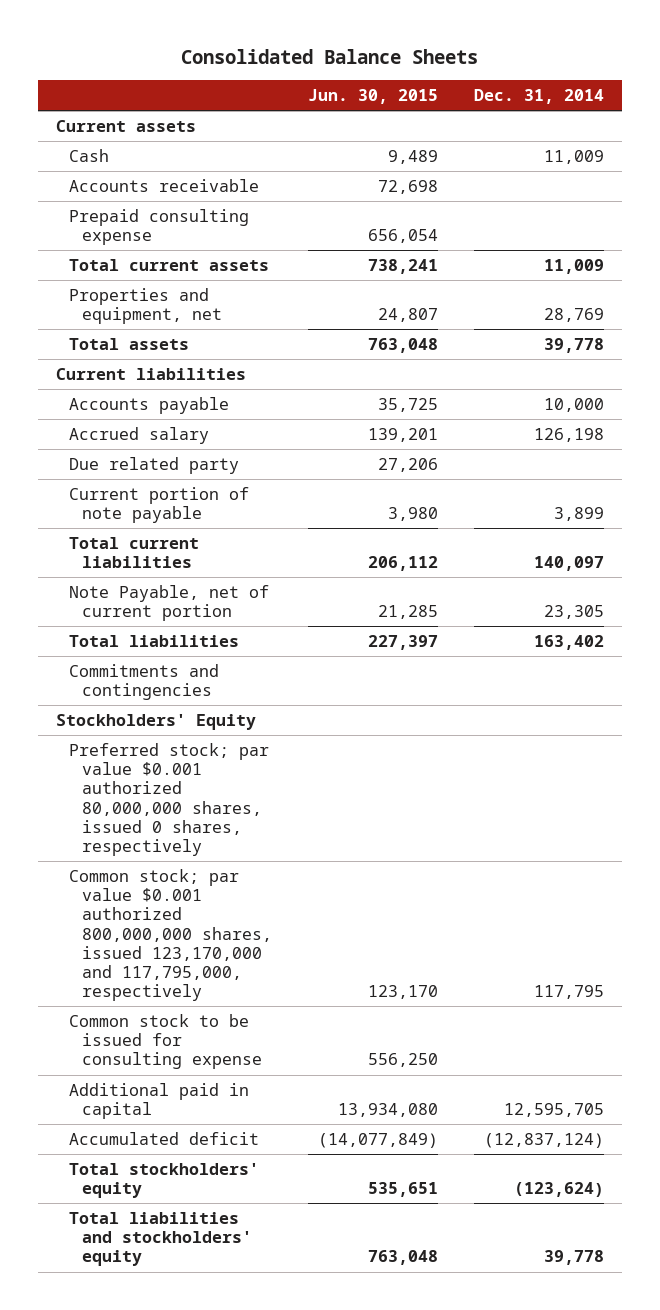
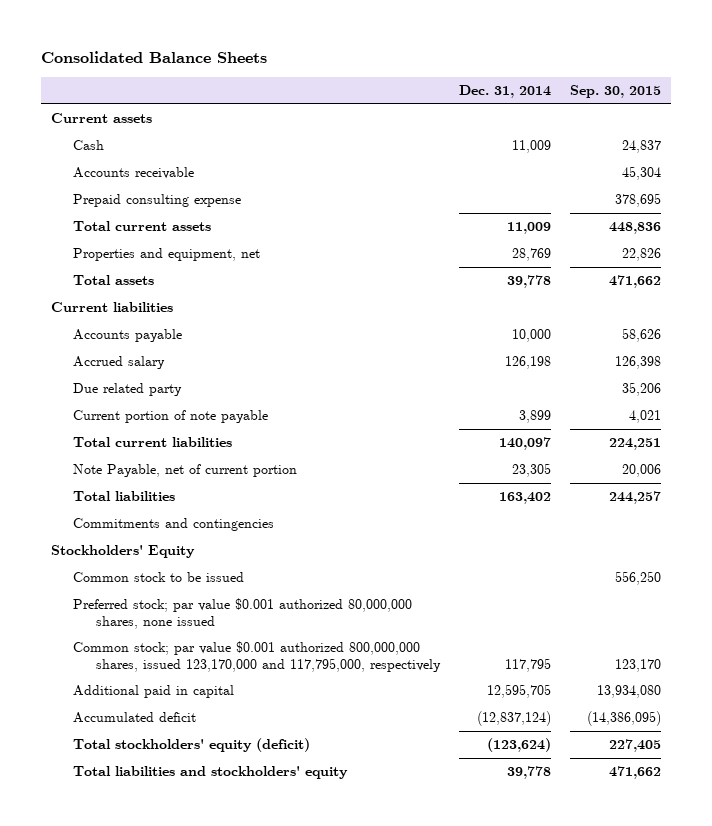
[307,89,438,105] Jun. 30, 2015 -> none
none -> [570,85,662,99] Sep. 30, 2015
none -> [73,572,245,583] Common stock to be issued
[69,743,270,856] Preferred stock; par value $0.001 authorized 80,000,000 shares, issued 0 shares, respectively -> [73,598,413,629] Preferred stock; par value $0.001 authorized 80,000,000 shares, none issued
[69,1014,262,1070] Common stock to be issued for consulting expense -> none
[69,1163,260,1199] Total stockholders' equity -> [73,738,311,753] Total stockholders' equity (deficit)

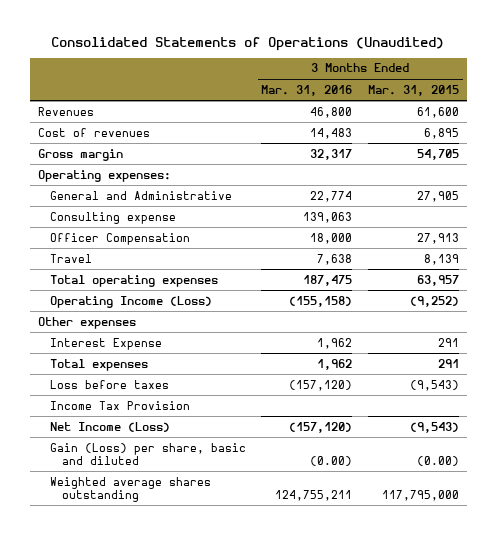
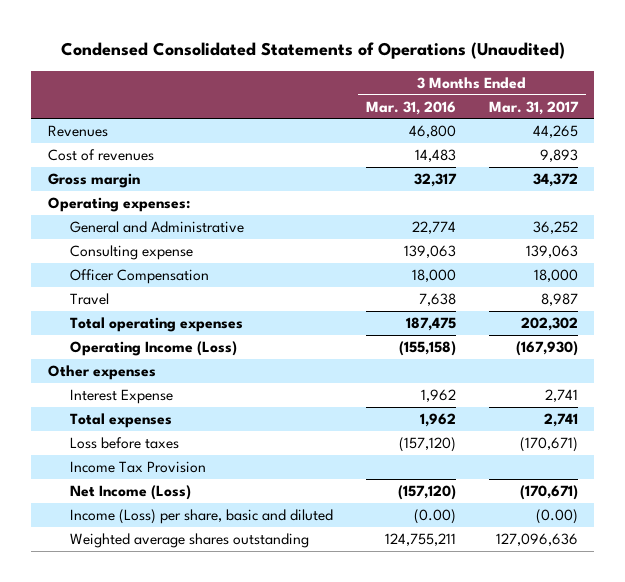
[51,36,445,51] Consolidated Statements of Operations (Unaudited) -> [60,42,565,60] Condensed Consolidated Statements of Operations (Unaudited)
[367,84,459,96] Mar. 31, 2015 -> none
none -> [488,100,579,115] Mar. 31, 2017
[49,442,246,465] Gain (Loss) per share, basic and diluted -> [70,509,334,525] Income (Loss) per share, basic and diluted

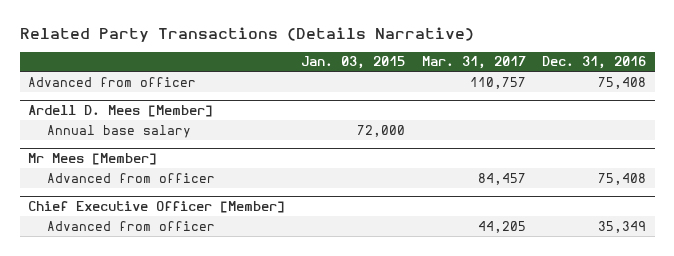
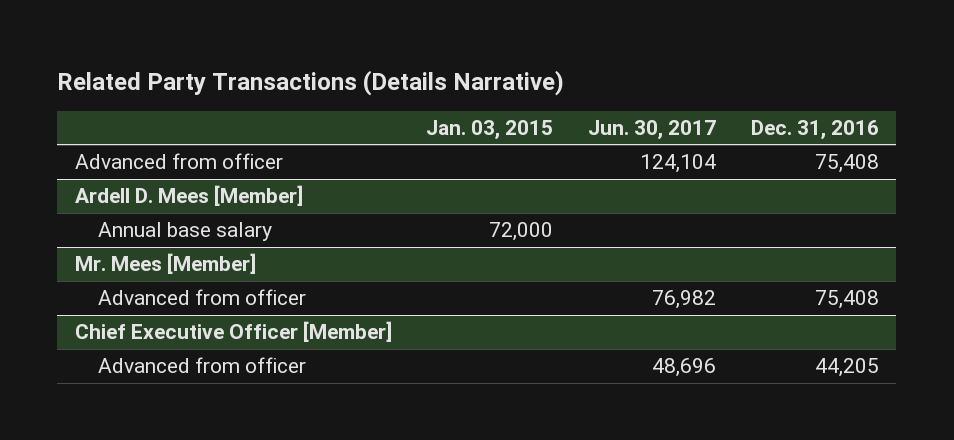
[421,56,526,70] Mar. 31, 2017 -> none
none -> [588,119,717,140] Jun. 30, 2017
[27,152,157,165] Mr Mees [Member] -> [74,253,256,275] Mr. Mees [Member]
[598,220,647,233] 35,349 -> [814,358,879,378] 44,205

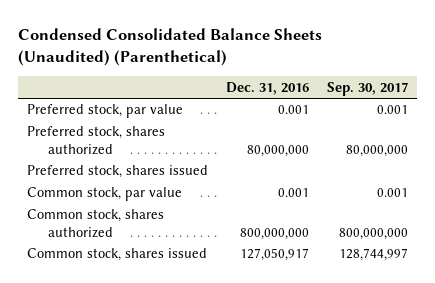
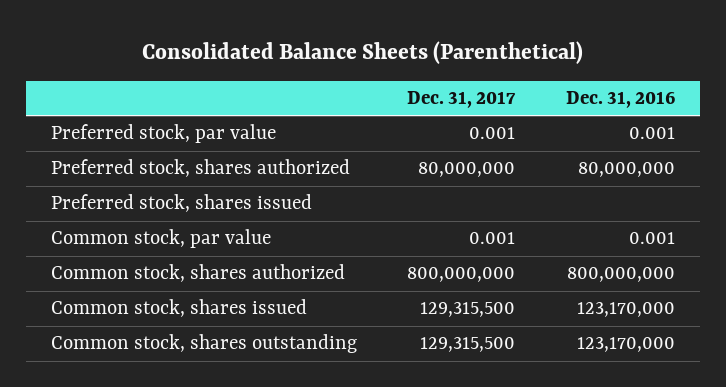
[17,27,322,67] Condensed Consolidated Balance Sheets (Unaudited) (Parenthetical) -> [141,41,583,65] Consolidated Balance Sheets (Parenthetical)
[327,81,409,96] Sep. 30, 2017 -> none
none -> [407,91,517,109] Dec. 31, 2017
[240,248,310,262] 127,050,917 -> [576,302,675,318] 123,170,000
none -> [50,334,357,354] Common stock, shares outstanding

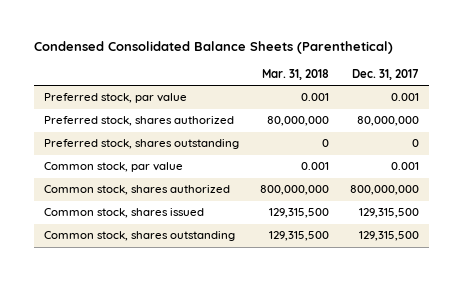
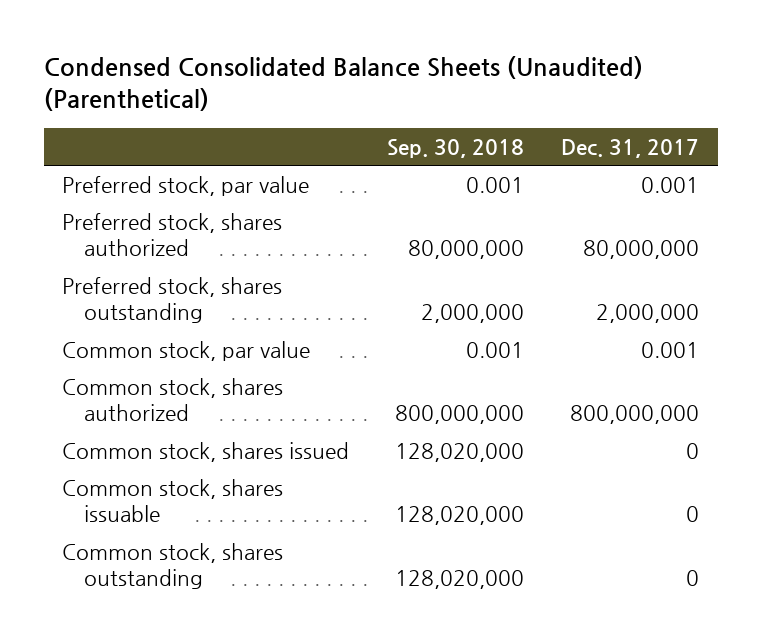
[33,41,393,55] Condensed Consolidated Balance Sheets (Parenthetical) -> [43,56,643,112] Condensed Consolidated Balance Sheets (Unaudited) (Parenthetical)
[261,69,329,81] Mar. 31, 2018 -> none
none -> [386,138,524,158] Sep. 30, 2018
[411,139,419,148] 0 -> [596,304,700,324] 2,000,000
[358,208,419,219] 129,315,500 -> [686,442,700,459] 0
none -> [62,478,284,523] Common stock, shares issuable
[358,231,419,242] 129,315,500 -> [686,570,700,587] 0

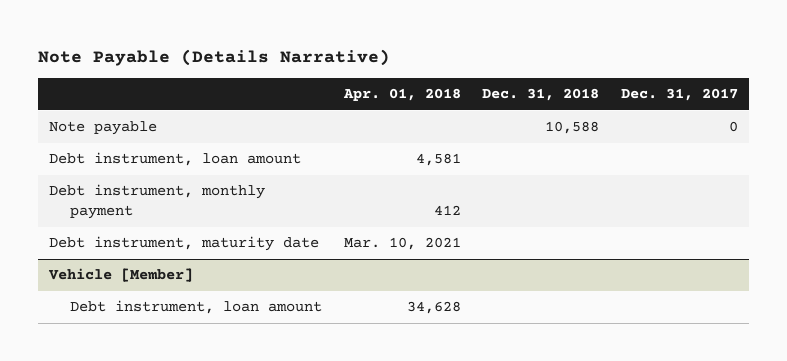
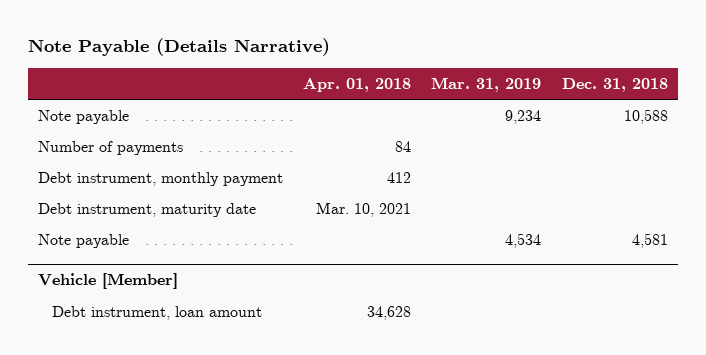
[620,88,738,102] Dec. 31, 2017 -> none
none -> [431,77,542,93] Mar. 31, 2019
[48,152,301,167] Debt instrument, loan amount -> none
none -> [38,141,184,156] Number of payments
none -> [38,234,130,249] Note payable

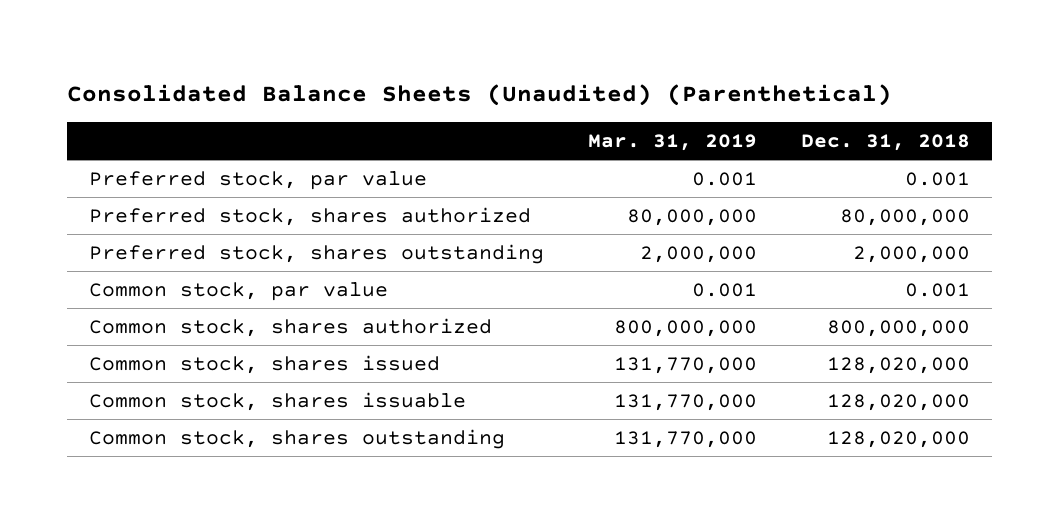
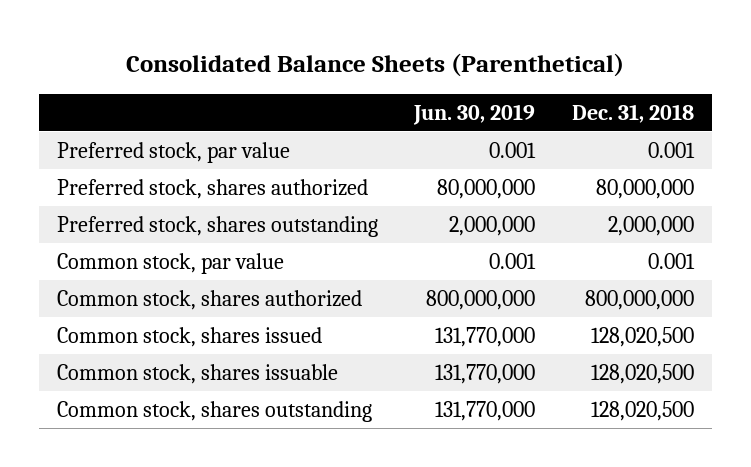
[67,83,893,106] Consolidated Balance Sheets (Unaudited) (Parenthetical) -> [126,53,625,78] Consolidated Balance Sheets (Parenthetical)
[588,134,758,152] Mar. 31, 2019 -> none
none -> [413,103,536,125] Jun. 30, 2019
[826,356,970,374] 128,020,000 -> [590,326,694,347] 128,020,500
[826,393,970,411] 128,020,000 -> [590,363,694,384] 128,020,500
[826,430,970,448] 128,020,000 -> [590,400,694,421] 128,020,500

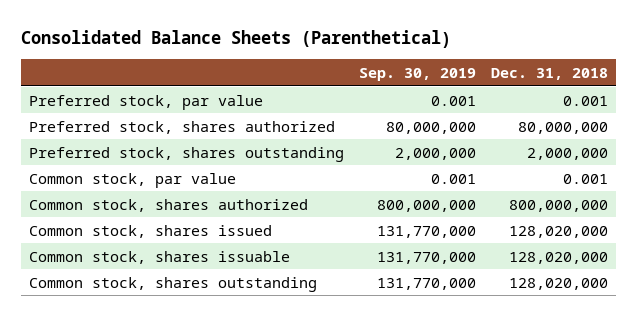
[413,103,536,125] Jun. 30, 2019 -> none
none -> [359,67,477,81] Sep. 30, 2019
[590,326,694,347] 128,020,500 -> [509,225,609,238] 128,020,000
[590,363,694,384] 128,020,500 -> [509,251,609,264] 128,020,000
[590,400,694,421] 128,020,500 -> [509,277,609,290] 128,020,000

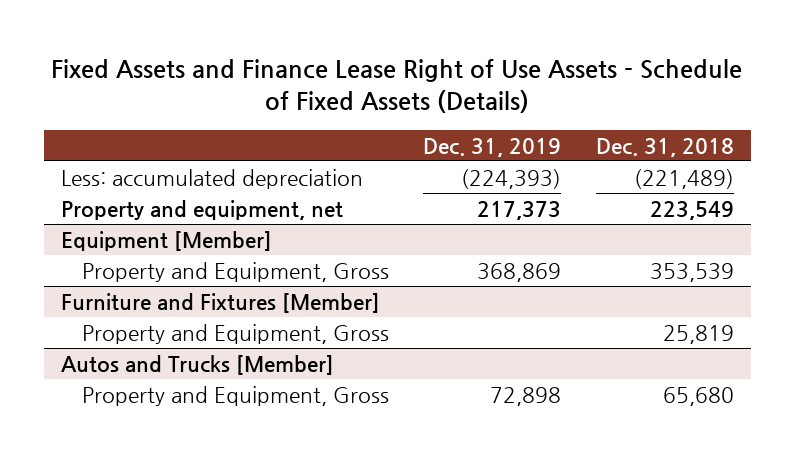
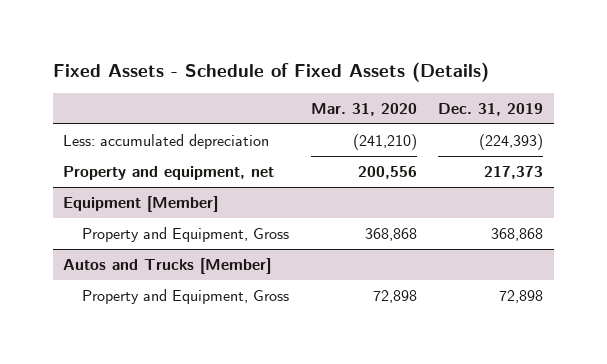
[51,58,743,114] Fixed Assets and Finance Lease Right of Use Assets - Schedule of Fixed Assets (Details) -> [52,62,489,83] Fixed Assets - Schedule of Fixed Assets (Details)
[595,137,734,157] Dec. 31, 2018 -> none
none -> [310,103,417,117] Mar. 31, 2020
[61,292,381,313] Furniture and Fixtures [Member] -> none
[81,323,389,344] Property and Equipment, Gross -> none
[477,262,562,282] 368,869 -> [491,227,544,241] 368,868

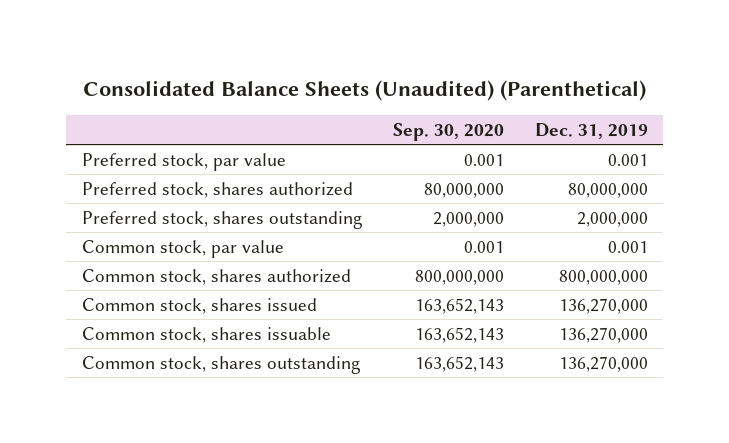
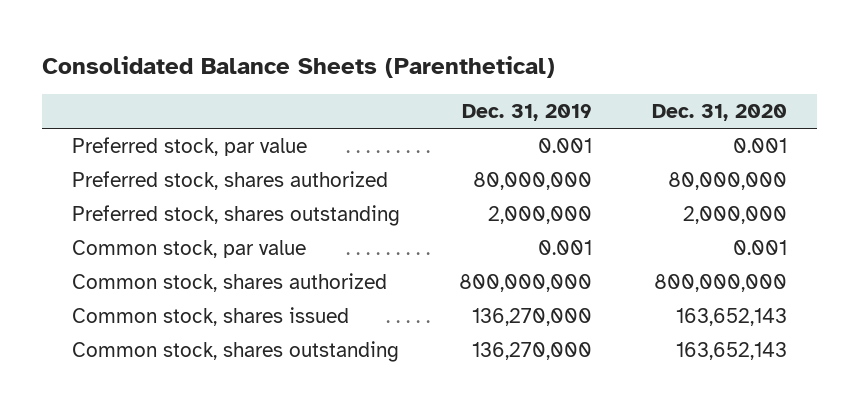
[82,79,646,101] Consolidated Balance Sheets (Unaudited) (Parenthetical) -> [42,55,556,78] Consolidated Balance Sheets (Parenthetical)
[392,122,504,141] Sep. 30, 2020 -> none
none -> [651,104,787,122] Dec. 31, 2020
[81,326,331,343] Common stock, shares issuable -> none

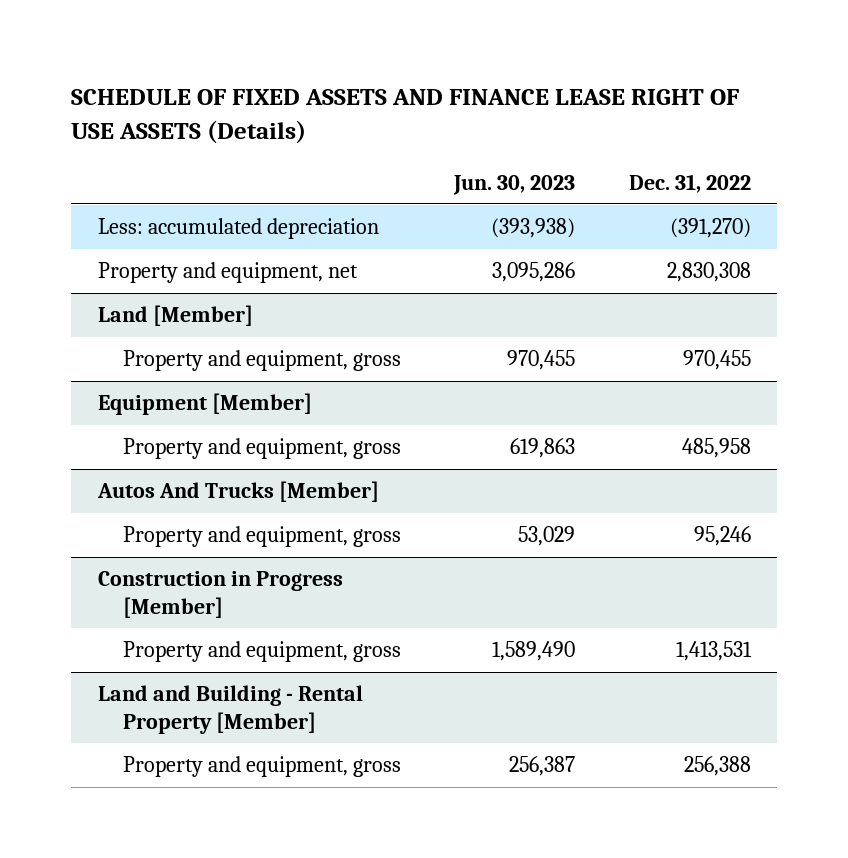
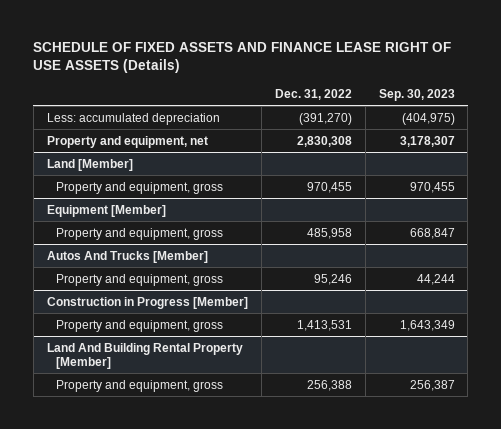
[453,174,576,195] Jun. 30, 2023 -> none
none -> [378,88,455,101] Sep. 30, 2023
[97,685,363,734] Land and Building - Rental Property [Member] -> [46,342,243,369] Land And Building Rental Property [Member]

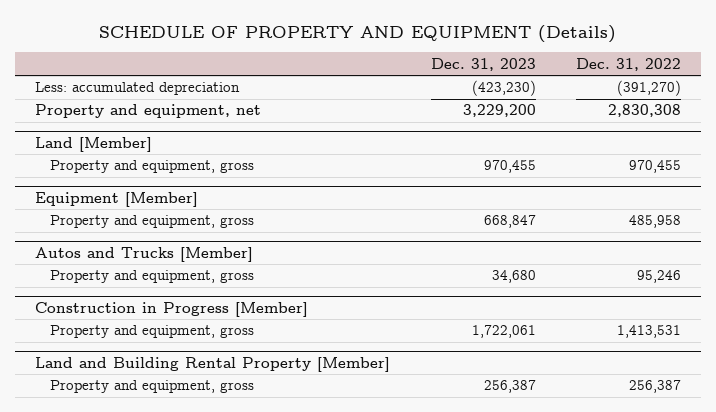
[33,41,452,74] SCHEDULE OF FIXED ASSETS AND FINANCE LEASE RIGHT OF USE ASSETS (Details) -> [99,24,617,43] SCHEDULE OF PROPERTY AND EQUIPMENT (Details)
[378,88,455,101] Sep. 30, 2023 -> none
none -> [430,57,536,71] Dec. 31, 2023
[46,250,208,263] Autos And Trucks [Member] -> [35,246,254,262] Autos and Trucks [Member]
[46,342,243,369] Land And Building Rental Property [Member] -> [35,356,391,372] Land and Building Rental Property [Member]
[306,379,352,391] 256,388 -> [628,380,681,394] 256,387

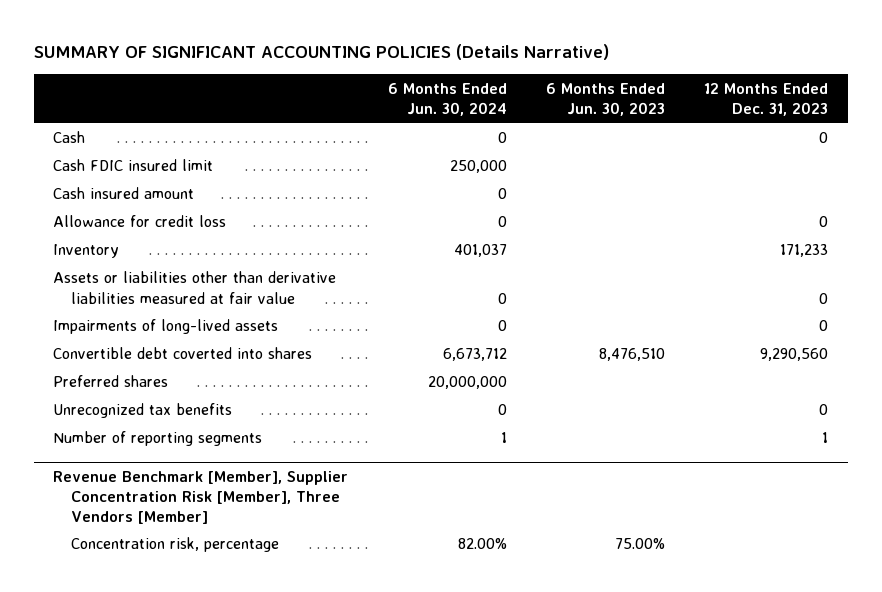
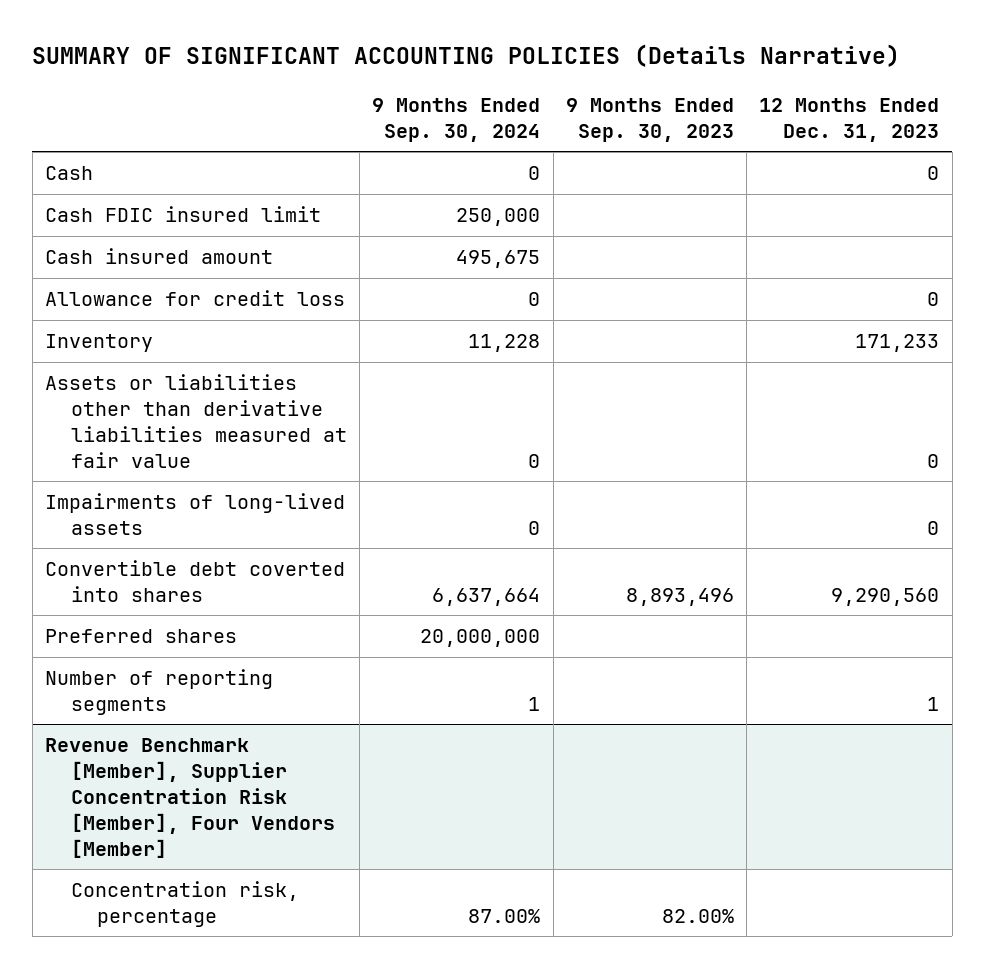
[387,82,507,116] 6 Months Ended Jun. 30, 2024 -> none
[545,82,665,116] 6 Months Ended Jun. 30, 2023 -> none
none -> [372,97,541,142] 9 Months Ended Sep. 30, 2024
none -> [565,97,734,142] 9 Months Ended Sep. 30, 2023
[53,403,233,419] Unrecognized tax benefits -> none
[53,470,349,524] Revenue Benchmark [Member], Supplier Concentration Risk [Member], Three Vendors [Member] -> [44,738,335,858] Revenue Benchmark [Member], Supplier Concentration Risk [Member], Four Vendors [Member]

